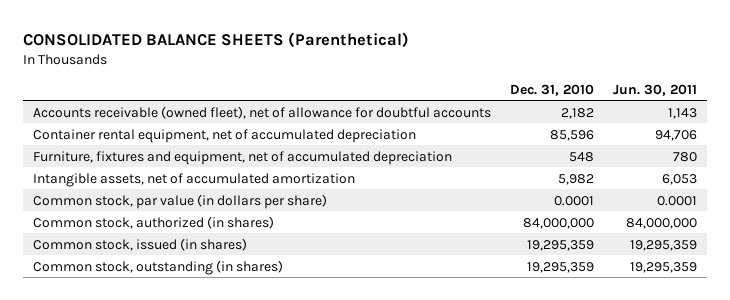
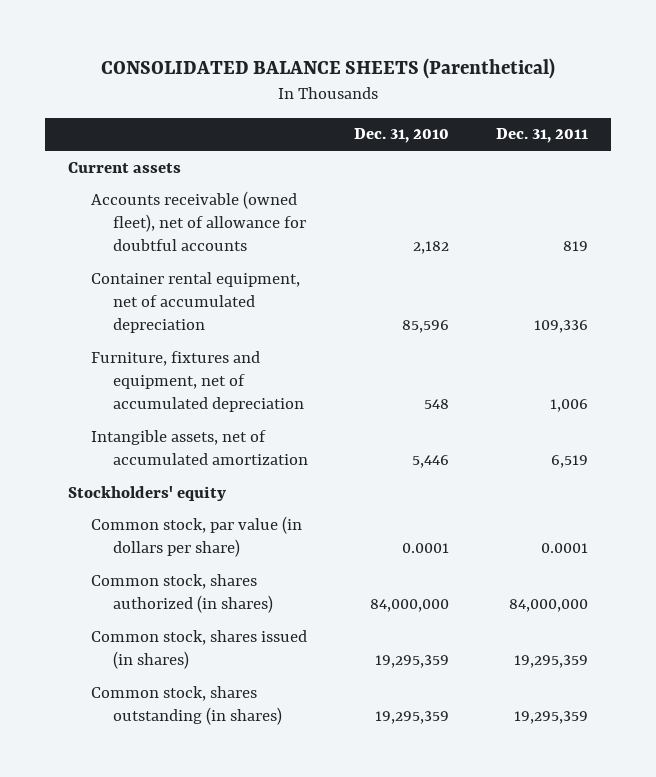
[613,83,698,96] Jun. 30, 2011 -> none
none -> [495,128,588,144] Dec. 31, 2011
none -> [68,161,182,173] Current assets
[557,173,594,185] 5,982 -> [412,454,450,468] 5,446
none -> [68,485,227,501] Stockholders' equity
[32,215,274,229] Common stock, authorized (in shares) -> [90,573,274,613] Common stock, shares authorized (in shares)
[32,237,247,251] Common stock, issued (in shares) -> [90,629,307,669] Common stock, shares issued (in shares)
[32,259,283,275] Common stock, outstanding (in shares) -> [90,685,283,725] Common stock, shares outstanding (in shares)

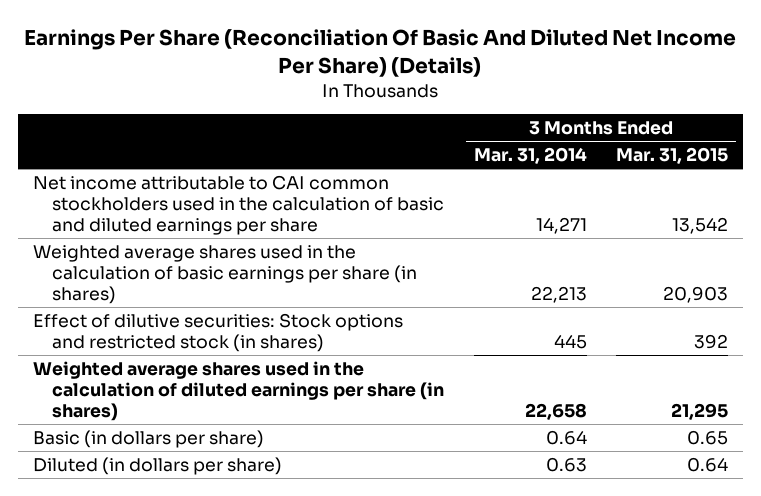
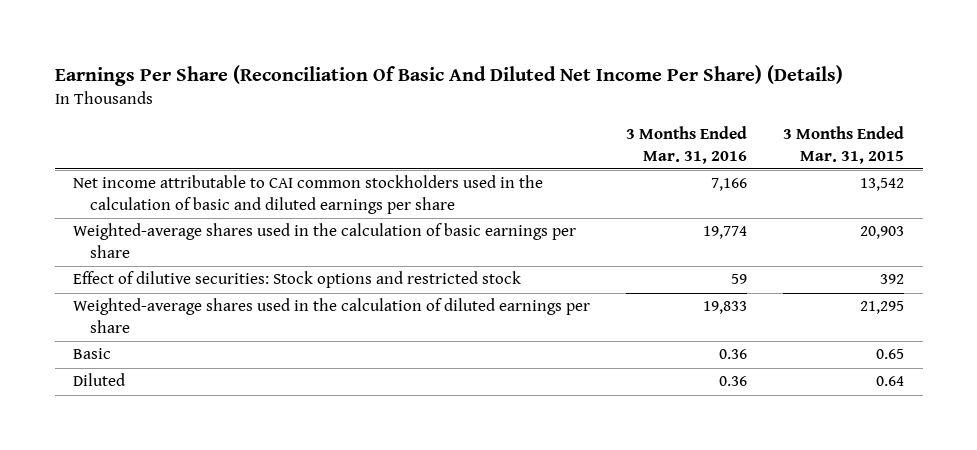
[473,147,587,165] Mar. 31, 2014 -> none
none -> [626,125,748,164] 3 Months Ended Mar. 31, 2016
[32,244,417,304] Weighted average shares used in the calculation of basic earnings per share (in shares) -> [72,223,576,259] Weighted-average shares used in the calculation of basic earnings per share
[32,312,403,352] Effect of dilutive securities: Stock options and restricted stock (in shares) -> [72,271,521,289] Effect of dilutive securities: Stock options and restricted stock
[32,360,444,421] Weighted average shares used in the calculation of diluted earnings per share (in shares) -> [72,298,590,334] Weighted-average shares used in the calculation of diluted earnings per share
[32,429,264,448] Basic (in dollars per share) -> [72,348,111,360] Basic
[32,456,282,475] Diluted (in dollars per share) -> [72,373,125,387] Diluted

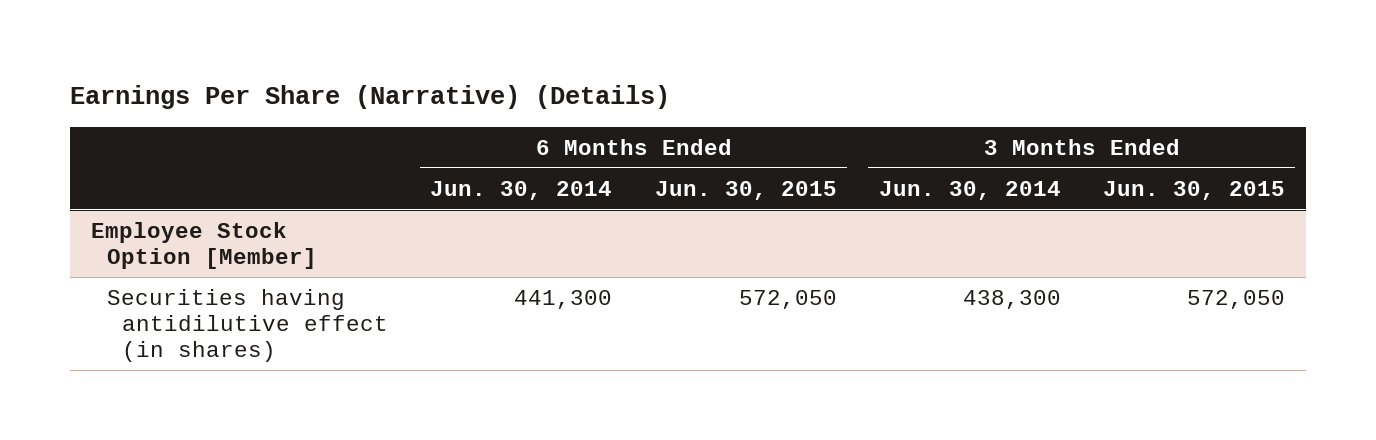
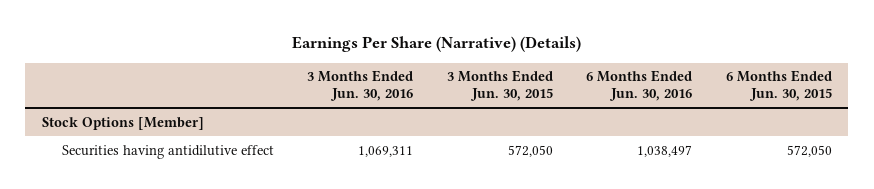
[430,180,613,200] Jun. 30, 2014 -> none
[878,180,1061,200] Jun. 30, 2014 -> none
none -> [307,70,414,102] 3 Months Ended Jun. 30, 2016
none -> [586,70,693,102] 6 Months Ended Jun. 30, 2016
[90,221,317,269] Employee Stock Option [Member] -> [42,116,205,130] Stock Options [Member]
[106,288,389,362] Securities having antidilutive effect (in shares) -> [61,144,274,159] Securities having antidilutive effect

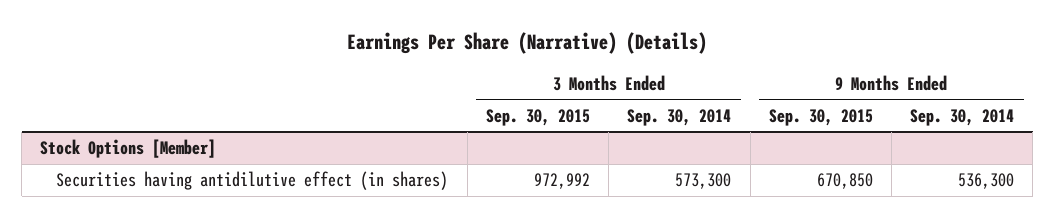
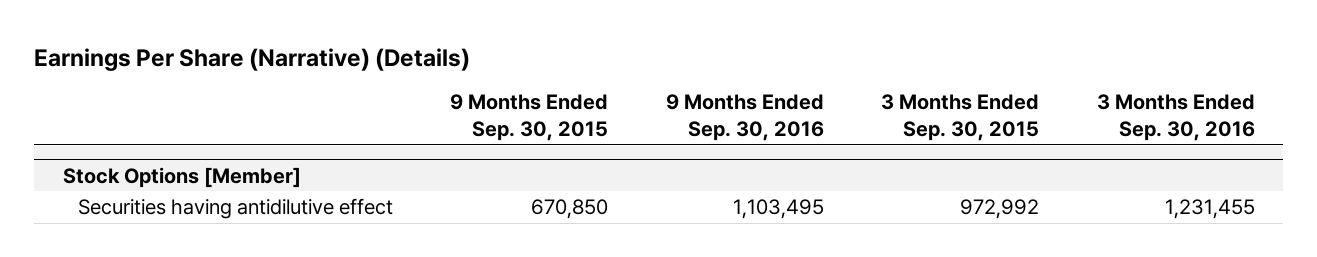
[627,108,732,126] Sep. 30, 2014 -> none
[910,108,1015,126] Sep. 30, 2014 -> none
none -> [665,94,824,141] 9 Months Ended Sep. 30, 2016
none -> [1096,94,1255,141] 3 Months Ended Sep. 30, 2016
[56,171,449,191] Securities having antidilutive effect (in shares) -> [77,198,393,220] Securities having antidilutive effect

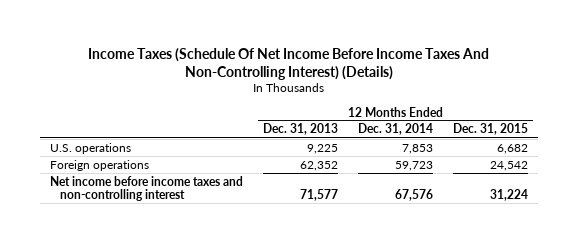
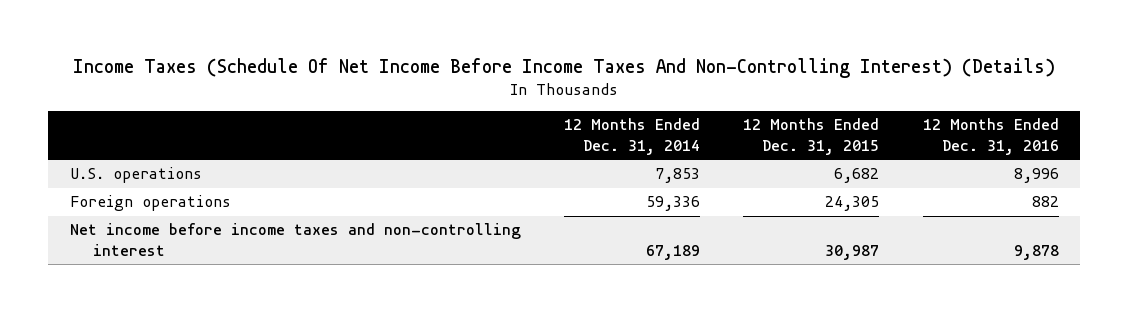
[263,123,339,136] Dec. 31, 2013 -> none
none -> [922,118,1059,155] 12 Months Ended Dec. 31, 2016
[395,160,434,171] 59,723 -> [646,196,701,212] 59,336
[490,160,529,171] 24,542 -> [825,196,880,212] 24,305
[395,189,434,202] 67,576 -> [646,245,701,261] 67,189
[490,189,529,202] 31,224 -> [825,245,880,261] 30,987

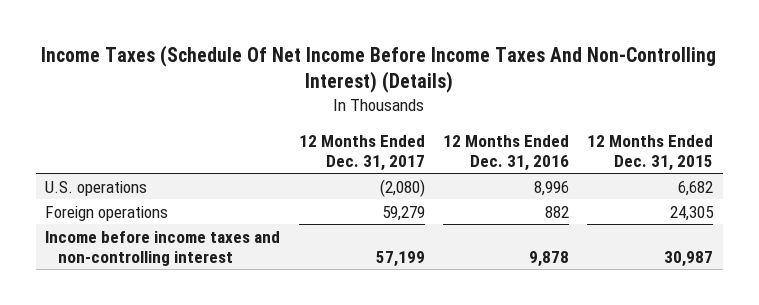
[564,118,701,155] 12 Months Ended Dec. 31, 2014 -> none
none -> [298,134,425,171] 12 Months Ended Dec. 31, 2017
[69,223,521,257] Net income before income taxes and non-controlling interest -> [45,230,281,266] Income before income taxes and non-controlling interest

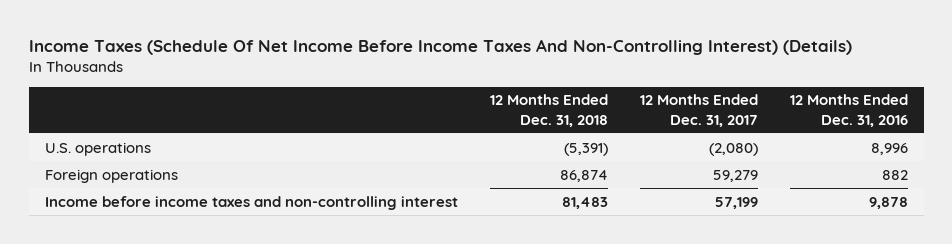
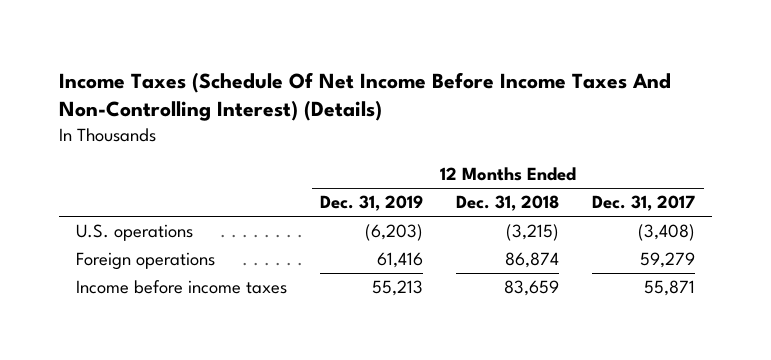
[789,94,908,127] 12 Months Ended Dec. 31, 2016 -> none
none -> [319,195,423,212] Dec. 31, 2019
[563,142,608,156] (5,391) -> [506,224,560,242] (3,215)
[708,142,758,156] (2,080) -> [638,224,696,242] (3,408)
[44,195,458,210] Income before income taxes and non-controlling interest -> [75,280,287,295] Income before income taxes
[561,196,608,209] 81,483 -> [504,280,560,297] 83,659
[714,196,758,209] 57,199 -> [644,280,696,297] 55,871

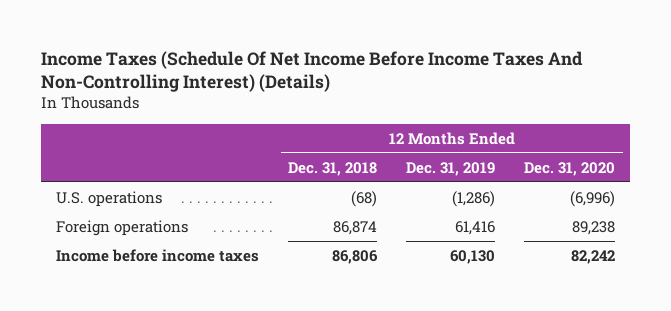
[592,195,696,212] Dec. 31, 2017 -> none
none -> [524,161,616,176] Dec. 31, 2020
[364,224,423,242] (6,203) -> [452,191,496,208] (1,286)
[506,224,560,242] (3,215) -> [351,191,378,208] (68)
[371,280,423,297] 55,213 -> [450,250,496,265] 60,130
[504,280,560,297] 83,659 -> [332,250,379,265] 86,806

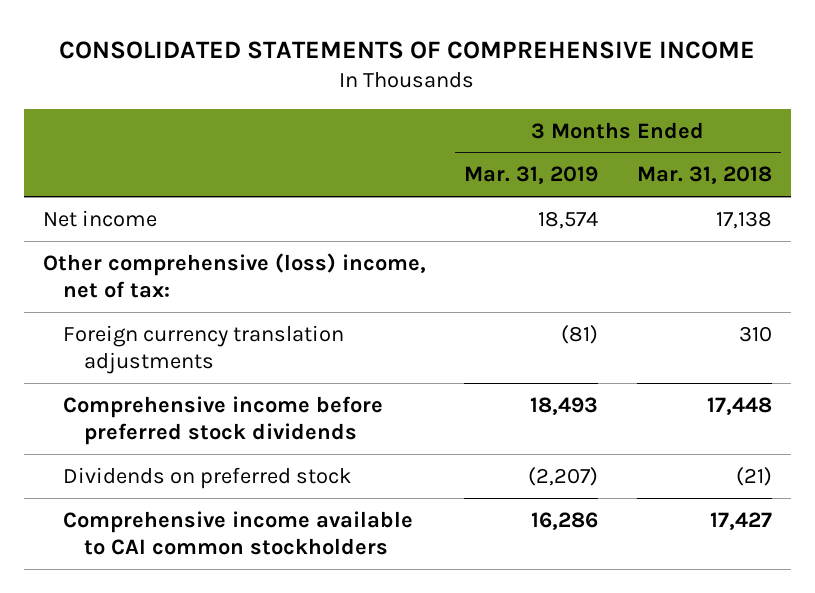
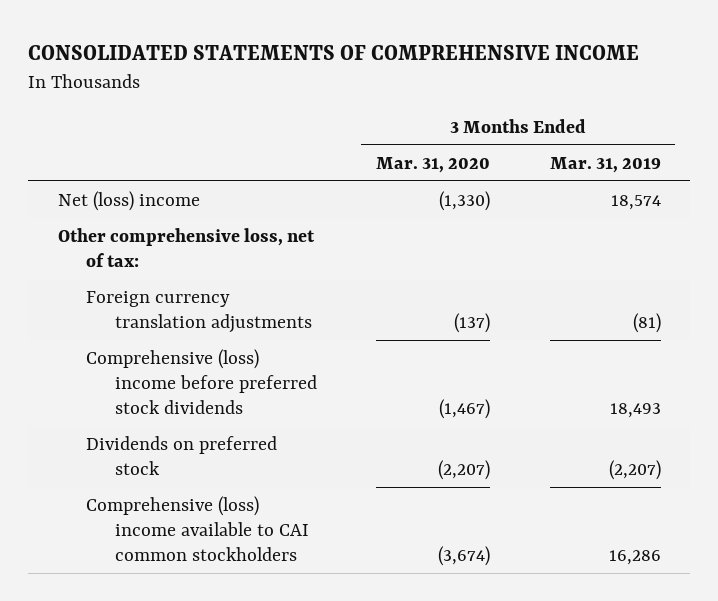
[636,166,772,185] Mar. 31, 2018 -> none
none -> [376,156,491,173] Mar. 31, 2020
[42,209,157,227] Net income -> [57,190,200,211] Net (loss) income
[42,252,426,298] Other comprehensive (loss) income, net of tax: -> [57,227,315,267] Other comprehensive loss, net of tax:
[63,395,384,445] Comprehensive income before preferred stock dividends -> [86,348,317,415] Comprehensive (loss) income before preferred stock dividends
[63,510,414,555] Comprehensive income available to CAI common stockholders -> [86,495,309,562] Comprehensive (loss) income available to CAI common stockholders

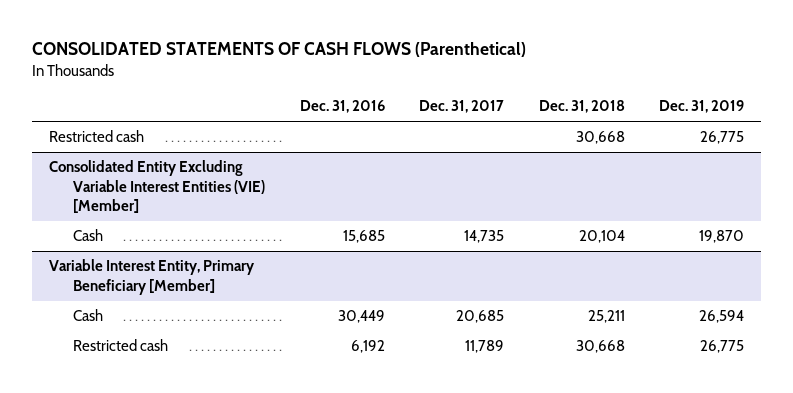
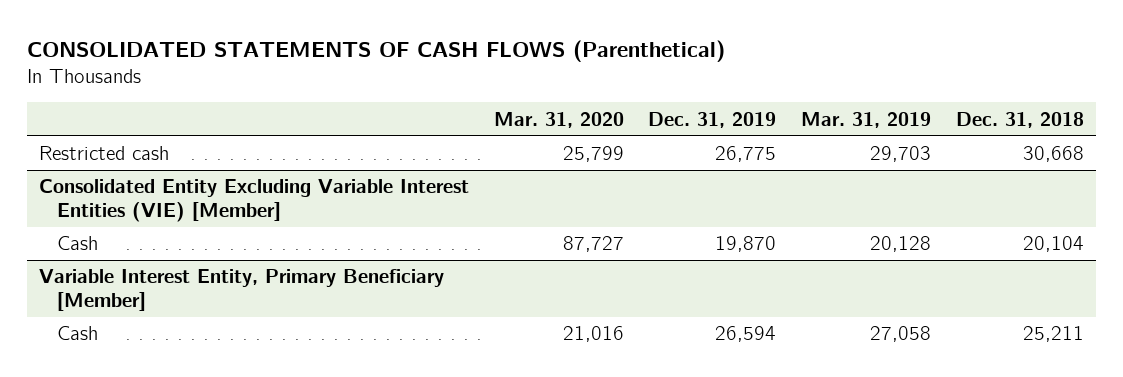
[299,100,385,114] Dec. 31, 2016 -> none
[419,100,505,114] Dec. 31, 2017 -> none
none -> [493,111,624,128] Mar. 31, 2020
none -> [800,111,931,128] Mar. 31, 2019
[73,339,169,352] Restricted cash -> none

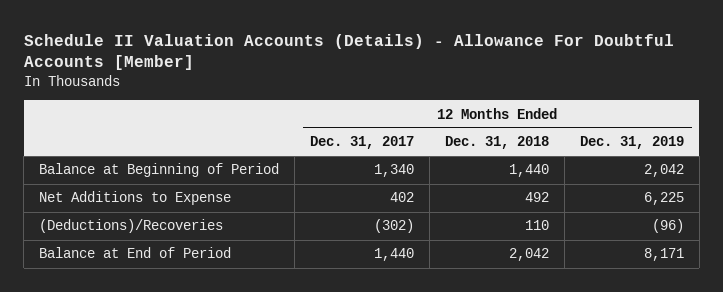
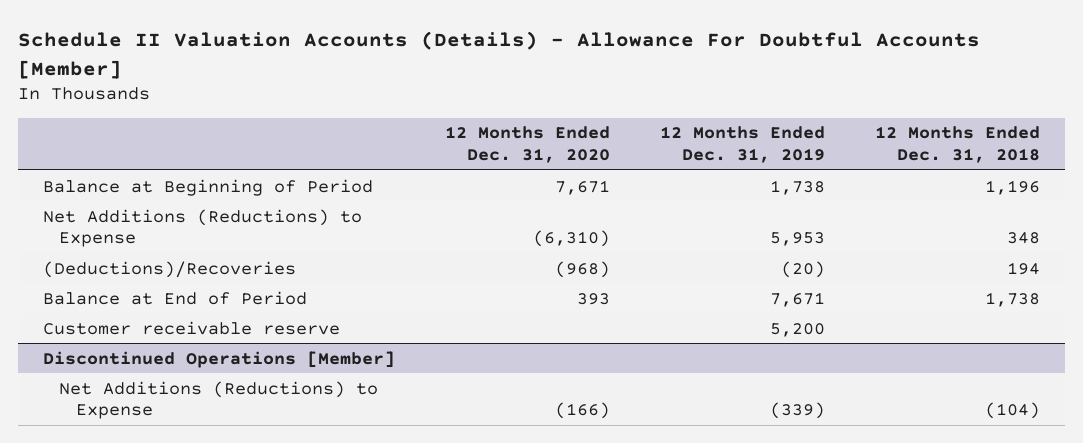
[310,136,415,150] Dec. 31, 2017 -> none
none -> [444,126,610,163] 12 Months Ended Dec. 31, 2020
[509,164,550,178] 1,440 -> [985,179,1041,195] 1,196
[644,164,685,178] 2,042 -> [770,179,826,195] 1,738
[39,191,232,206] Net Additions to Expense -> [42,208,362,248] Net Additions (Reductions) to Expense
[525,192,550,203] 492 -> [1007,232,1041,245] 348
[644,192,685,206] 6,225 -> [770,232,826,247] 5,953
[525,220,550,231] 110 -> [1007,261,1041,275] 194
[652,219,685,234] (96) -> [781,260,826,278] (20)
[509,248,550,262] 2,042 -> [985,291,1041,307] 1,738
[644,248,685,262] 8,171 -> [770,291,826,307] 7,671
none -> [42,320,340,335] Customer receivable reserve
none -> [42,350,395,368] Discontinued Operations [Member]
none -> [59,380,379,420] Net Additions (Reductions) to Expense

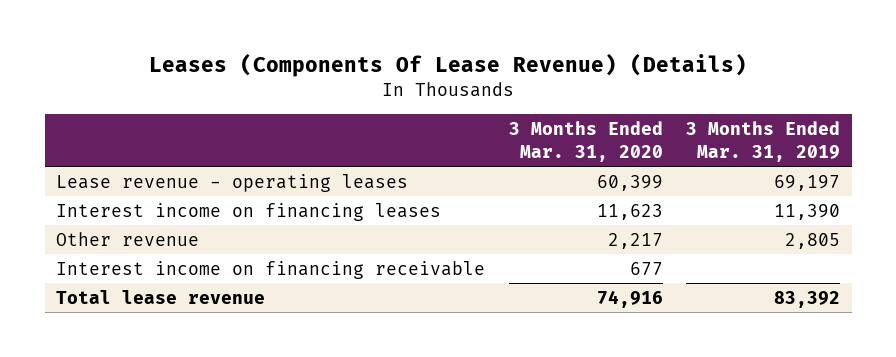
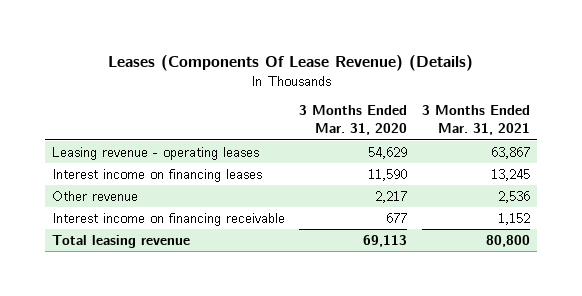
[686,120,841,162] 3 Months Ended Mar. 31, 2019 -> none
none -> [421,105,530,136] 3 Months Ended Mar. 31, 2021
[56,173,409,192] Lease revenue - operating leases -> [52,146,260,160] Leasing revenue - operating leases
[596,174,663,191] 60,399 -> [368,146,408,159] 54,629
[596,203,663,220] 11,623 -> [368,168,408,181] 11,590
[56,289,266,304] Total lease revenue -> [52,234,191,248] Total leasing revenue
[596,289,663,308] 74,916 -> [363,234,408,247] 69,113

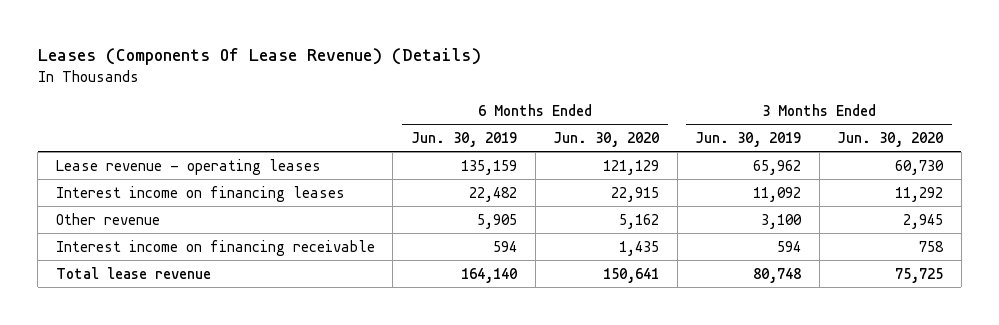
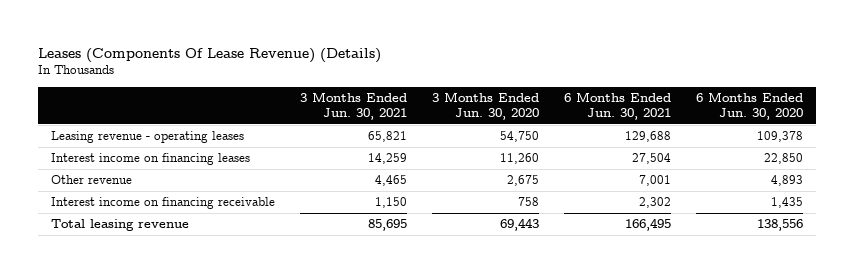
[411,132,518,148] Jun. 30, 2019 -> none
[695,132,802,148] Jun. 30, 2019 -> none
none -> [300,92,408,121] 3 Months Ended Jun. 30, 2021
none -> [564,92,672,121] 6 Months Ended Jun. 30, 2021
[55,158,321,175] Lease revenue - operating leases -> [51,131,245,144] Leasing revenue - operating leases
[603,159,660,175] 121,129 -> [757,131,804,143] 109,378
[895,159,945,175] 60,730 -> [500,131,540,143] 54,750
[611,186,660,202] 22,915 -> [764,153,804,165] 22,850
[895,186,944,202] 11,292 -> [500,153,540,165] 11,260
[619,213,660,229] 5,162 -> [771,175,804,187] 4,893
[903,213,944,229] 2,945 -> [507,175,540,187] 2,675
[55,266,211,279] Total lease revenue -> [51,219,190,232] Total leasing revenue
[603,267,660,283] 150,641 -> [757,219,804,232] 138,556
[895,267,944,283] 75,725 -> [500,218,540,232] 69,443

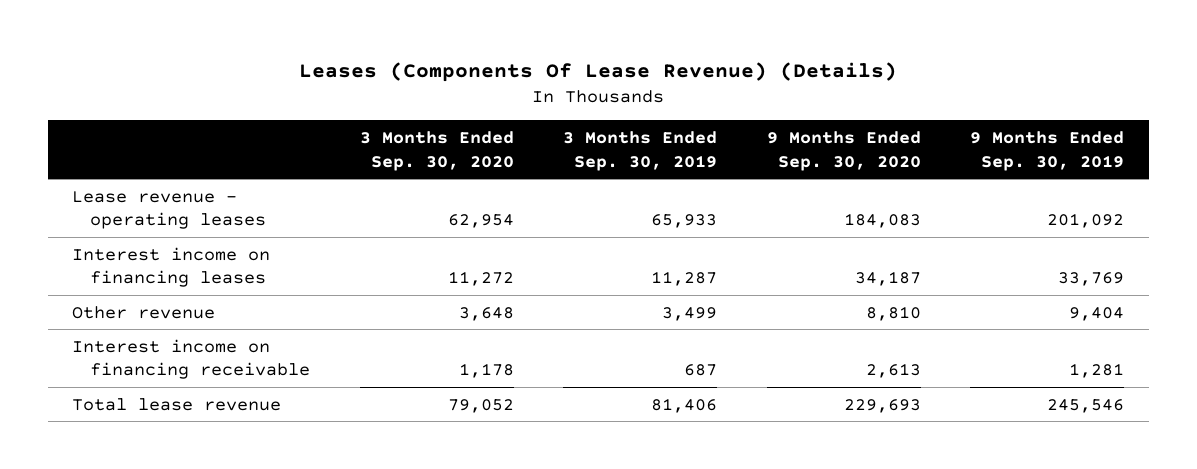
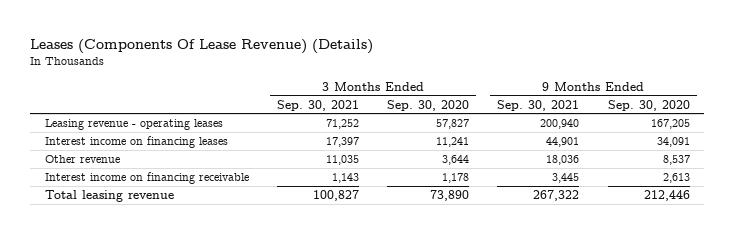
[563,130,718,171] 3 Months Ended Sep. 30, 2019 -> none
[970,130,1125,171] 9 Months Ended Sep. 30, 2019 -> none
none -> [276,99,359,111] Sep. 30, 2021
none -> [497,99,580,111] Sep. 30, 2021
[72,190,267,230] Lease revenue - operating leases -> [44,119,223,131] Leasing revenue - operating leases
[447,214,514,229] 62,954 -> [436,119,470,130] 57,827
[843,213,921,229] 184,083 -> [650,119,690,130] 167,205
[447,271,514,287] 11,272 -> [436,137,470,148] 11,241
[854,271,921,287] 34,187 -> [656,137,690,148] 34,091
[458,306,514,321] 3,648 -> [442,155,470,166] 3,644
[865,305,921,321] 8,810 -> [662,155,690,166] 8,537
[72,397,282,411] Total lease revenue -> [44,190,174,203] Total leasing revenue
[447,398,514,413] 79,052 -> [430,190,470,202] 73,890
[843,398,921,413] 229,693 -> [643,190,690,202] 212,446

